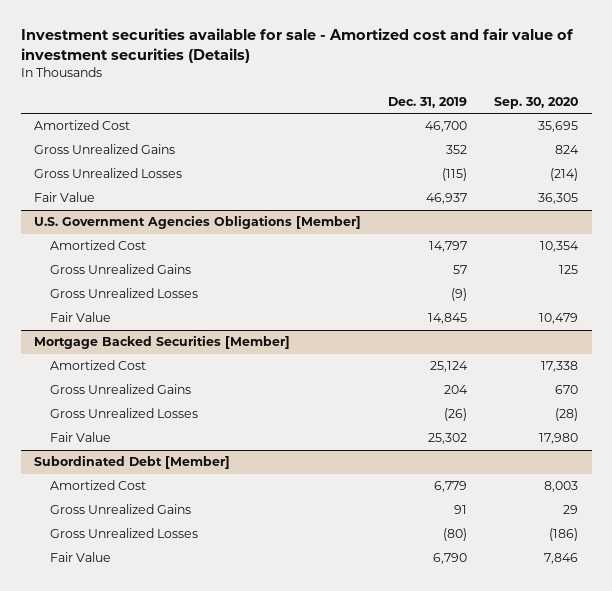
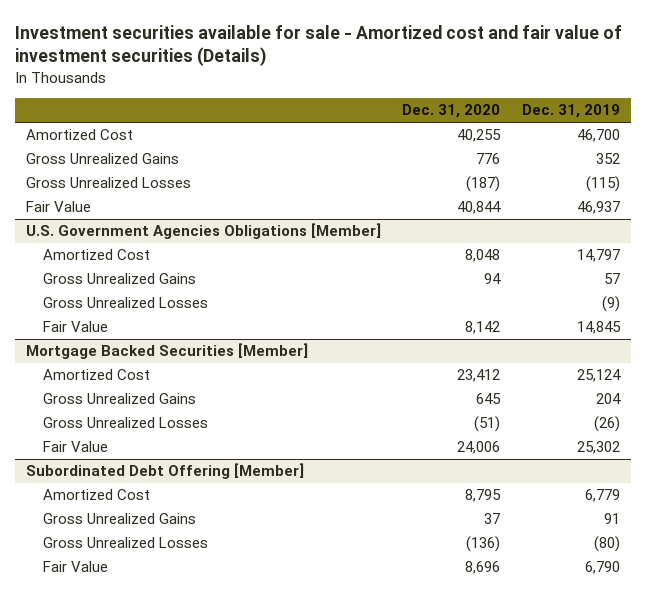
[494,96,579,109] Sep. 30, 2020 -> none
none -> [402,104,501,119] Dec. 31, 2020
[34,455,231,470] Subordinated Debt [Member] -> [25,463,304,480] Subordinated Debt Offering [Member]

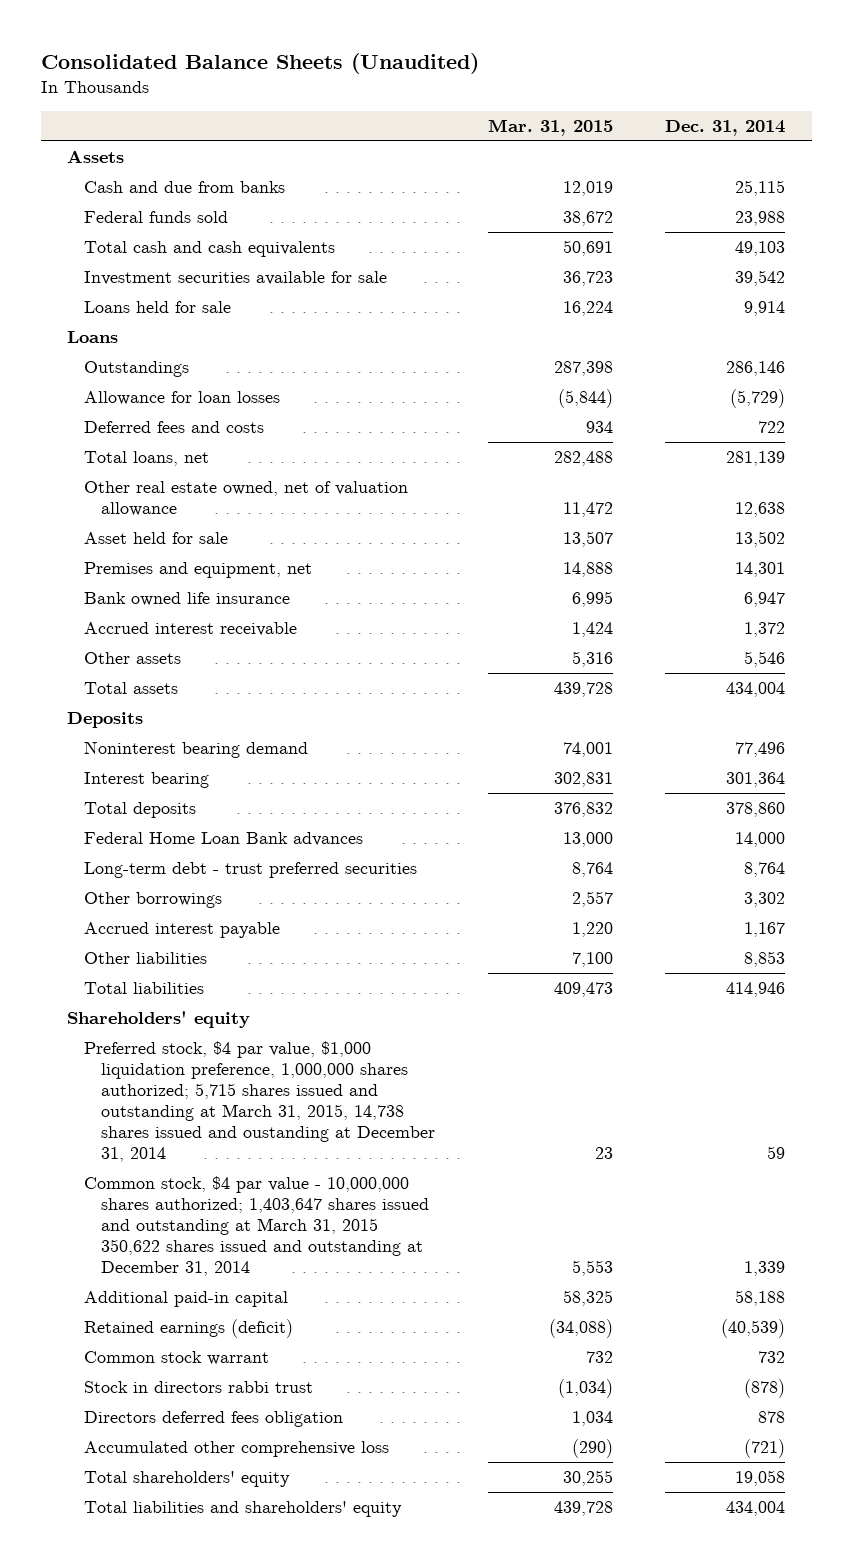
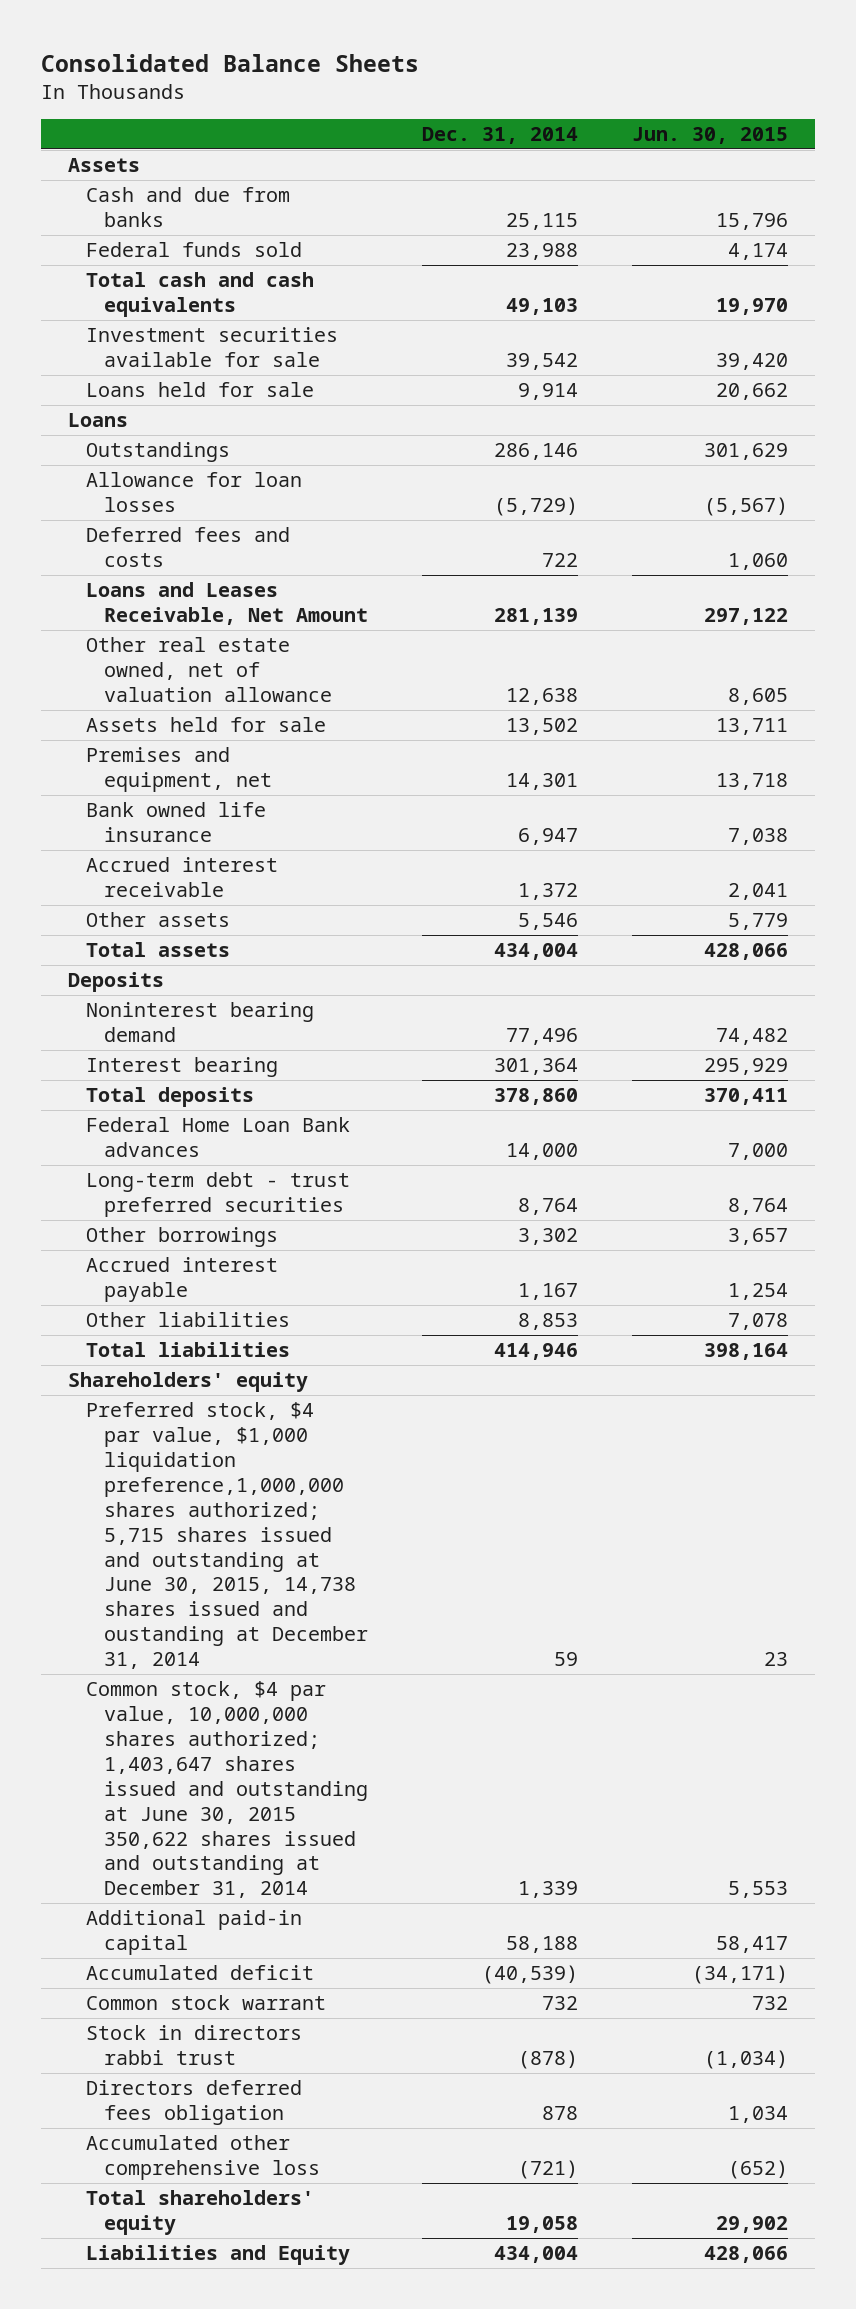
[40,52,479,74] Consolidated Balance Sheets (Unaudited) -> [41,53,420,72] Consolidated Balance Sheets
[487,118,613,136] Mar. 31, 2015 -> none
none -> [632,126,789,144] Jun. 30, 2015
[83,451,209,467] Total loans, net -> [86,582,369,625] Loans and Leases Receivable, Net Amount
[83,532,228,545] Asset held for sale -> [86,717,327,733] Assets held for sale
[83,1041,435,1162] Preferred stock, $4 par value, $1,000 liquidation preference, 1,000,000 shares authorized; 5,715 shares issued and outstanding at March 31, 2015, 14,738 shares issued and oustanding at December 31, 2014 -> [86,1402,369,1670] Preferred stock, $4 par value, $1,000 liquidation preference,1,000,000 shares authorized; 5,715 shares issued and outstanding at June 30, 2015, 14,738 shares issued and oustanding at December 31, 2014
[83,1176,429,1276] Common stock, $4 par value - 10,000,000 shares authorized; 1,403,647 shares issued and outstanding at March 31, 2015 350,622 shares issued and outstanding at December 31, 2014 -> [86,1681,369,1899] Common stock, $4 par value, 10,000,000 shares authorized; 1,403,647 shares issued and outstanding at June 30, 2015 350,622 shares issued and outstanding at December 31, 2014
[83,1319,293,1339] Retained earnings (deficit) -> [86,1965,315,1981] Accumulated deficit
[83,1501,402,1518] Total liabilities and shareholders' equity -> [86,2245,351,2266] Liabilities and Equity

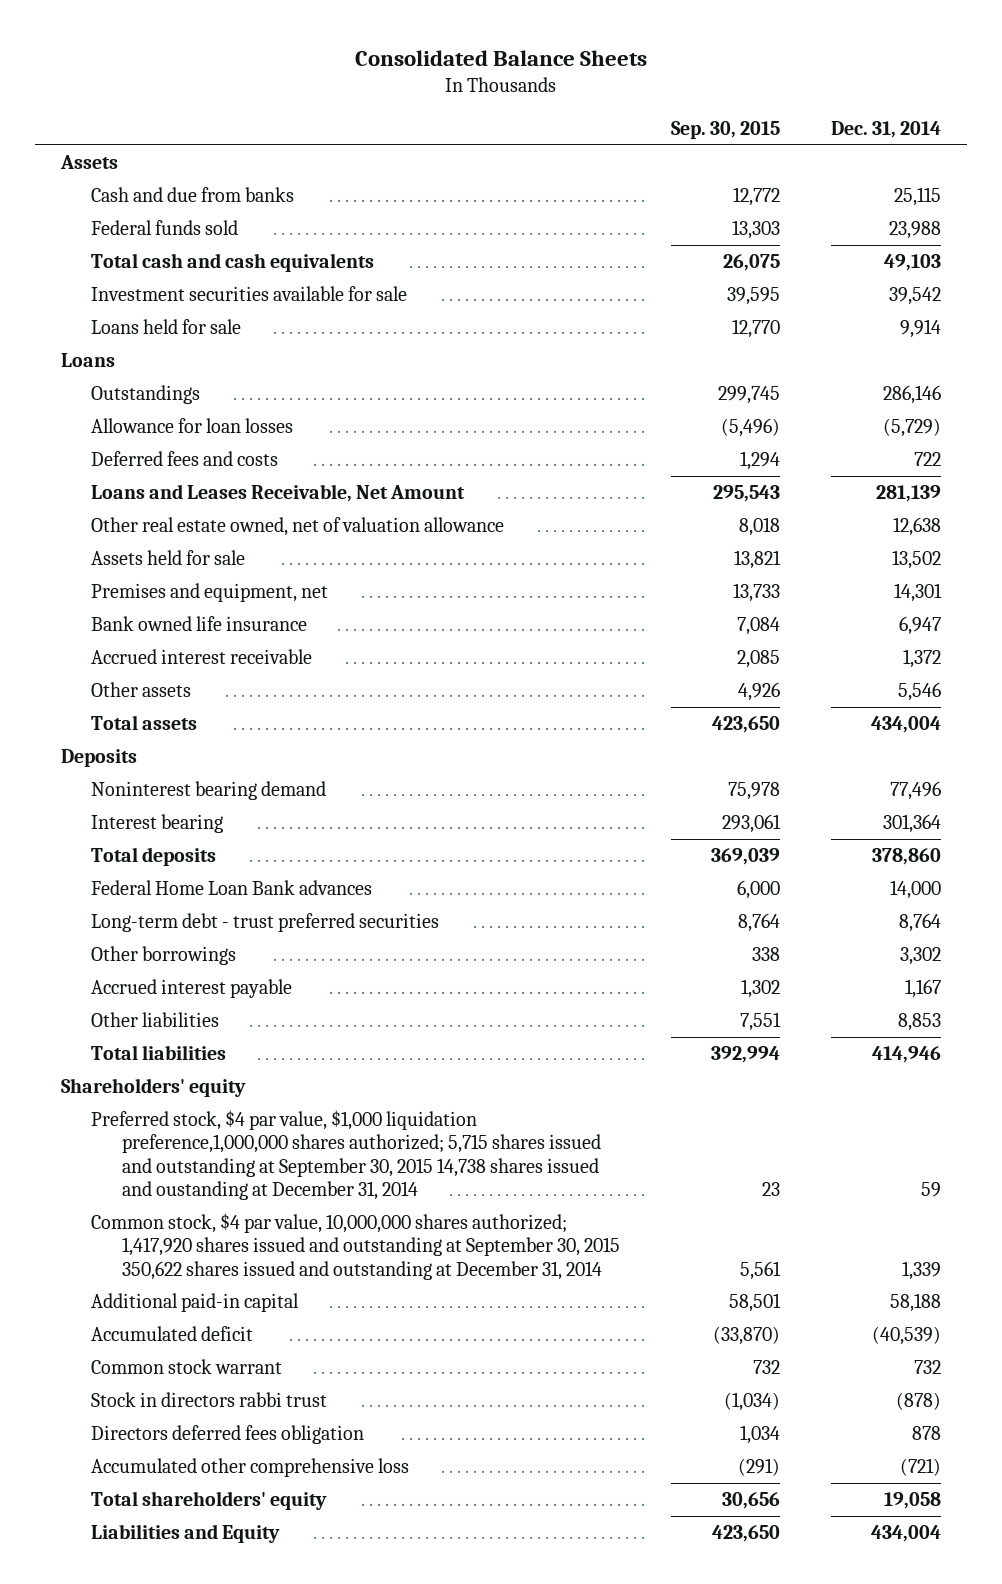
[632,126,789,144] Jun. 30, 2015 -> none
none -> [670,120,780,139] Sep. 30, 2015
[86,1402,369,1670] Preferred stock, $4 par value, $1,000 liquidation preference,1,000,000 shares authorized; 5,715 shares issued and outstanding at June 30, 2015, 14,738 shares issued and oustanding at December 31, 2014 -> [91,1110,601,1200] Preferred stock, $4 par value, $1,000 liquidation preference,1,000,000 shares authorized; 5,715 shares issued and outstanding at September 30, 2015 14,738 shares issued and oustanding at December 31, 2014
[86,1681,369,1899] Common stock, $4 par value, 10,000,000 shares authorized; 1,403,647 shares issued and outstanding at June 30, 2015 350,622 shares issued and outstanding at December 31, 2014 -> [91,1213,620,1280] Common stock, $4 par value, 10,000,000 shares authorized; 1,417,920 shares issued and outstanding at September 30, 2015 350,622 shares issued and outstanding at December 31, 2014

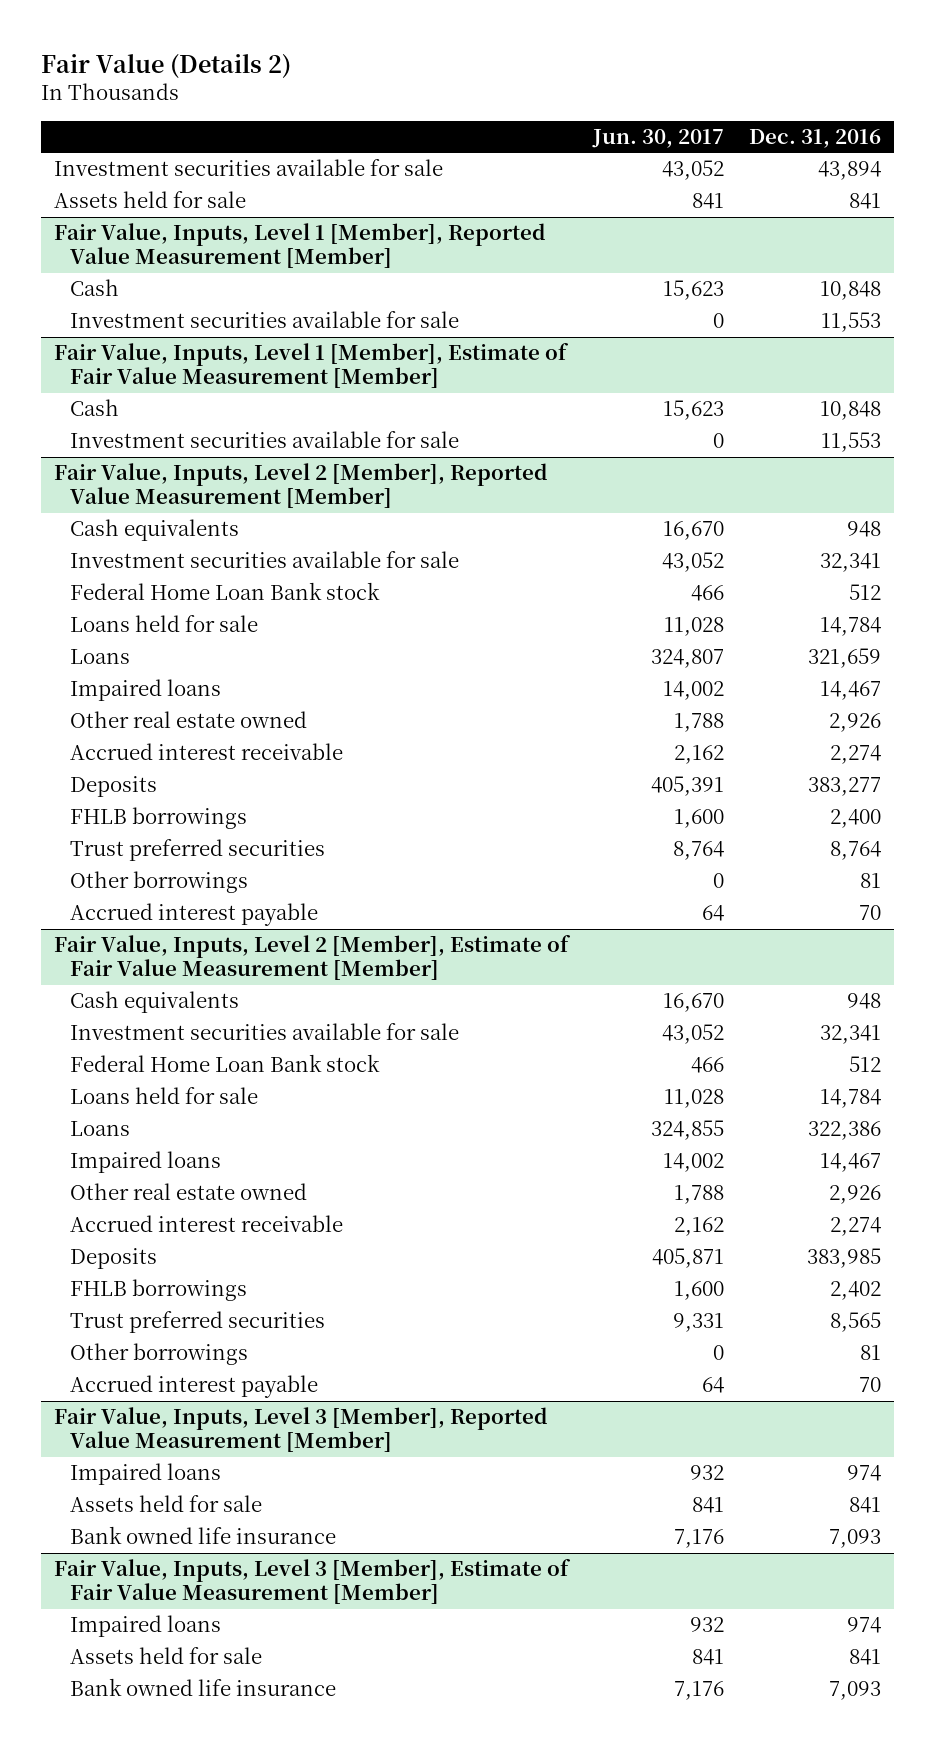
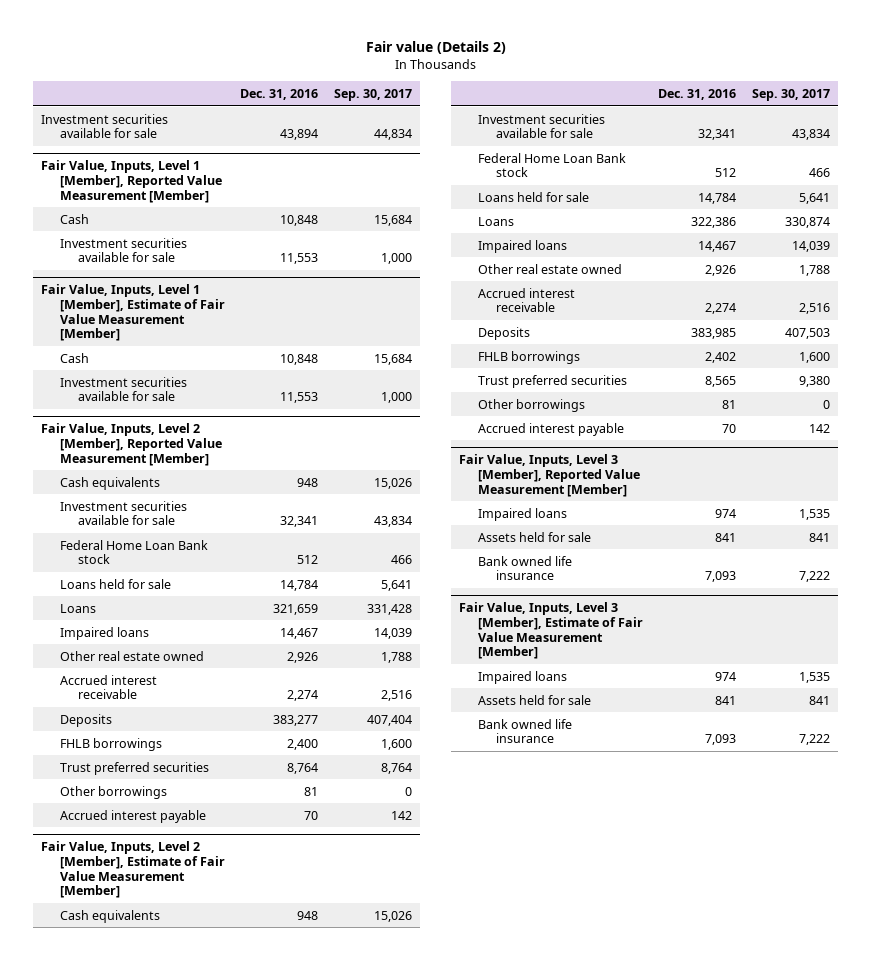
[41,52,292,78] Fair Value (Details 2) -> [365,41,506,55] Fair value (Details 2)
[591,128,724,148] Jun. 30, 2017 -> none
none -> [334,88,413,101] Sep. 30, 2017
[53,191,246,209] Assets held for sale -> none

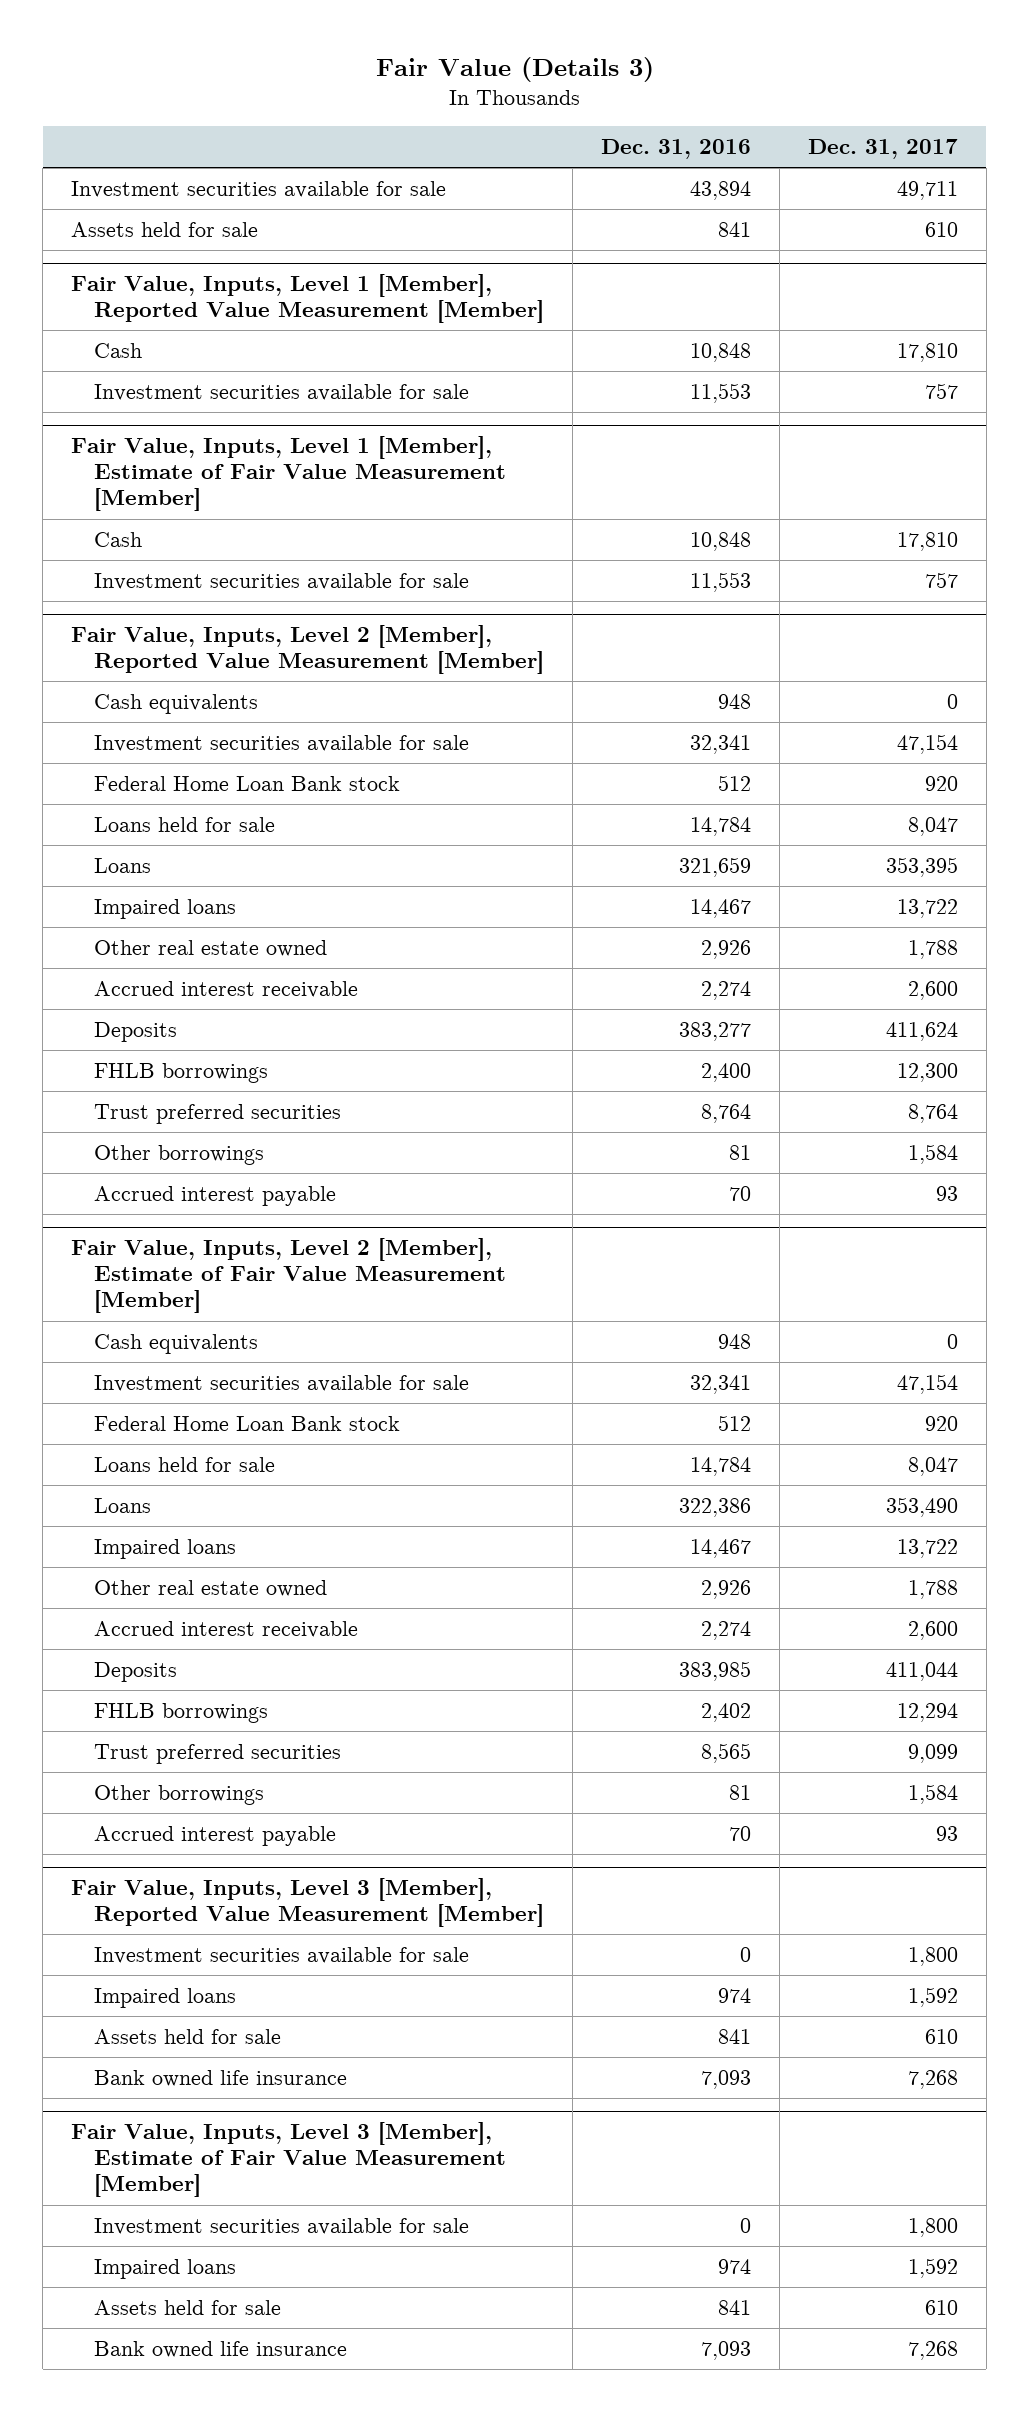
[365,41,506,55] Fair value (Details 2) -> [375,56,654,82] Fair Value (Details 3)
[334,88,413,101] Sep. 30, 2017 -> none
none -> [807,138,958,159] Dec. 31, 2017
none -> [71,221,259,237] Assets held for sale
none -> [94,1946,470,1964] Investment securities available for sale
none -> [94,2217,470,2235] Investment securities available for sale

